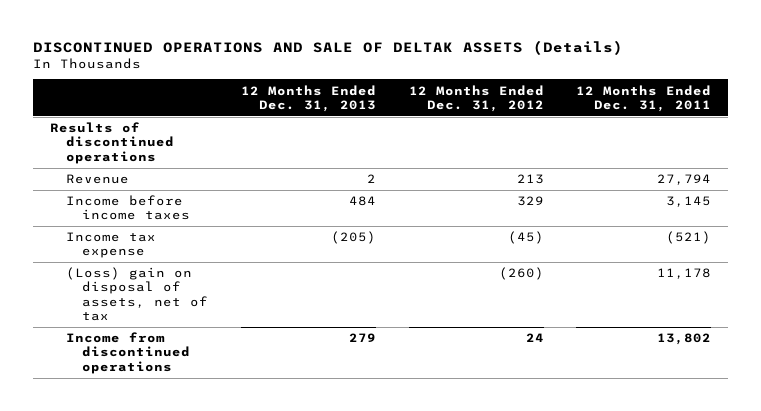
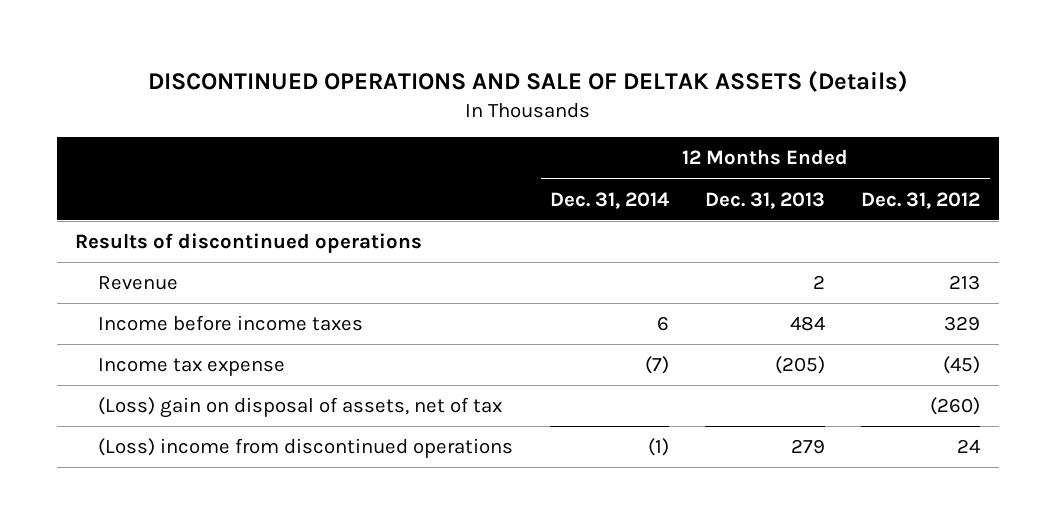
[576,84,712,112] 12 Months Ended Dec. 31, 2011 -> none
none -> [549,191,669,209] Dec. 31, 2014
[66,332,191,374] Income from discontinued operations -> [98,438,514,459] (Loss) income from discontinued operations

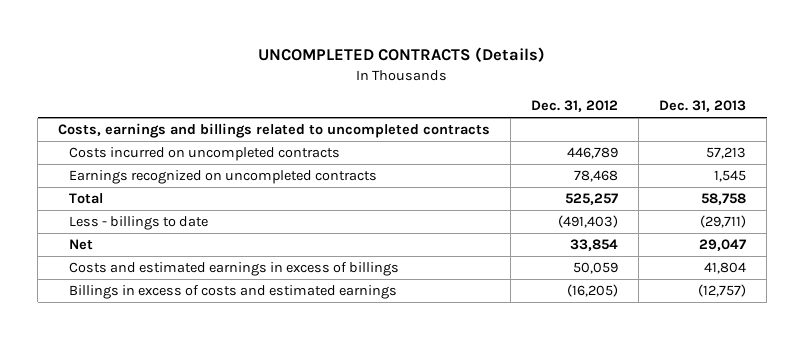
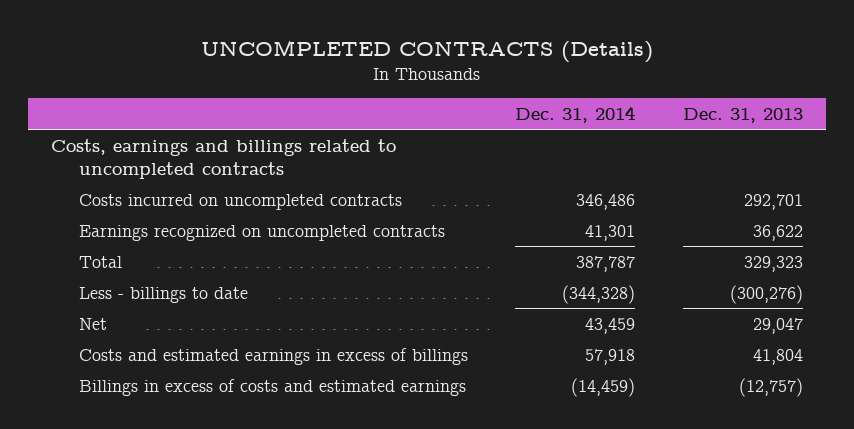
[531,100,619,113] Dec. 31, 2012 -> none
none -> [515,105,636,123] Dec. 31, 2014
[706,147,747,160] 57,213 -> [743,193,803,210] 292,701
[714,170,747,183] 1,545 -> [752,224,803,241] 36,622
[701,193,747,206] 58,758 -> [743,255,803,272] 329,323
[700,215,747,229] (29,711) -> [729,284,803,304] (300,276)

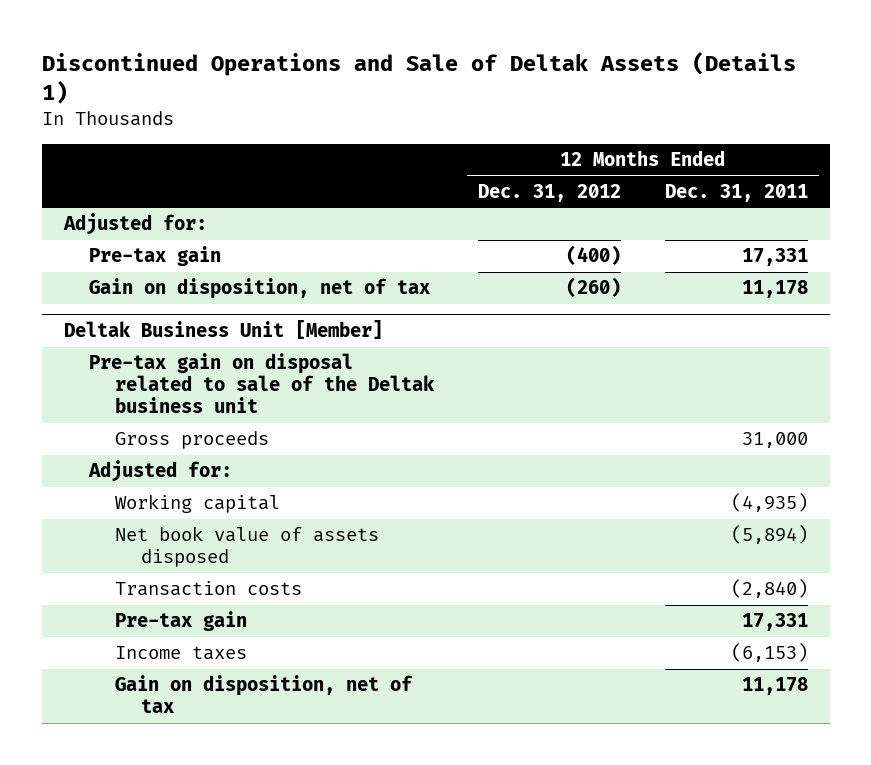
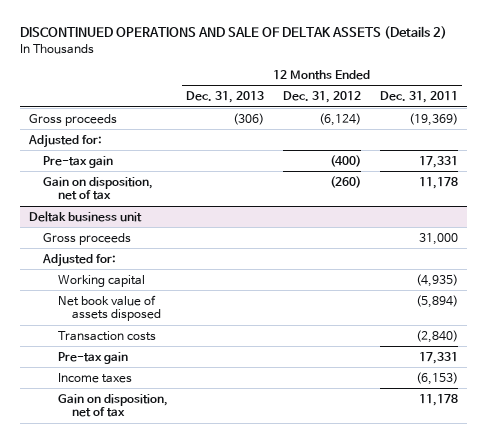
[41,51,796,104] Discontinued Operations and Sale of Deltak Assets (Details 1) -> [19,26,447,40] DISCONTINUED OPERATIONS AND SALE OF DELTAK ASSETS (Details 2)
none -> [186,91,265,104] Dec. 31, 2013
none -> [29,113,118,126] Gross proceeds
[89,353,435,414] Pre-tax gain on disposal related to sale of the Deltak business unit -> none
[63,320,383,340] Deltak Business Unit [Member] -> [29,210,143,222] Deltak business unit

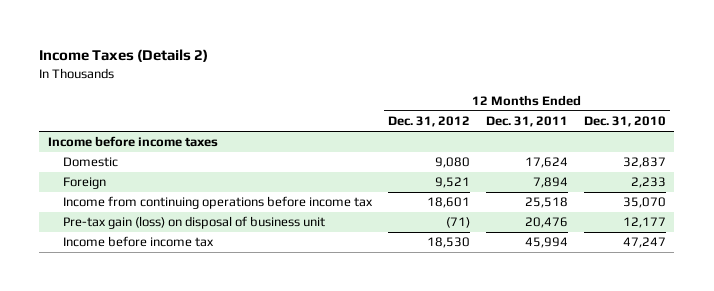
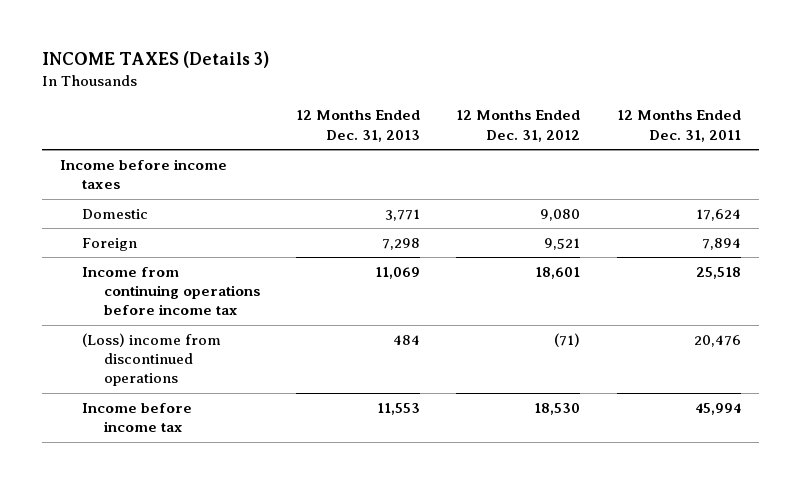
[39,48,209,62] Income Taxes (Details 2) -> [41,51,269,69] INCOME TAXES (Details 3)
[584,116,667,128] Dec. 31, 2010 -> none
none -> [296,110,421,142] 12 Months Ended Dec. 31, 2013
[63,216,326,230] Pre-tax gain (loss) on disposal of business unit -> [81,332,221,387] (Loss) income from discontinued operations

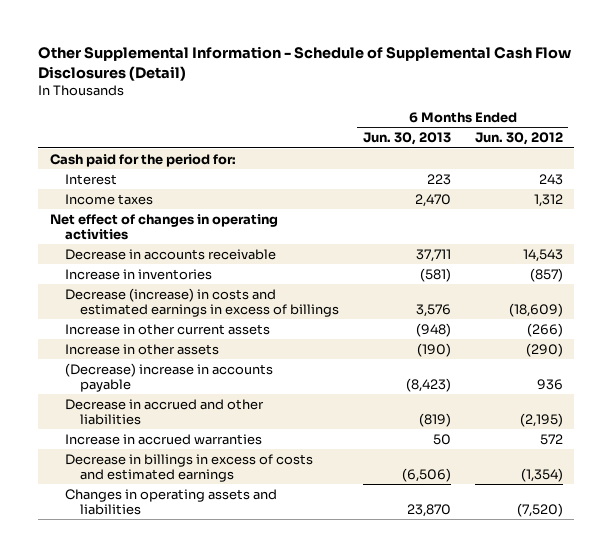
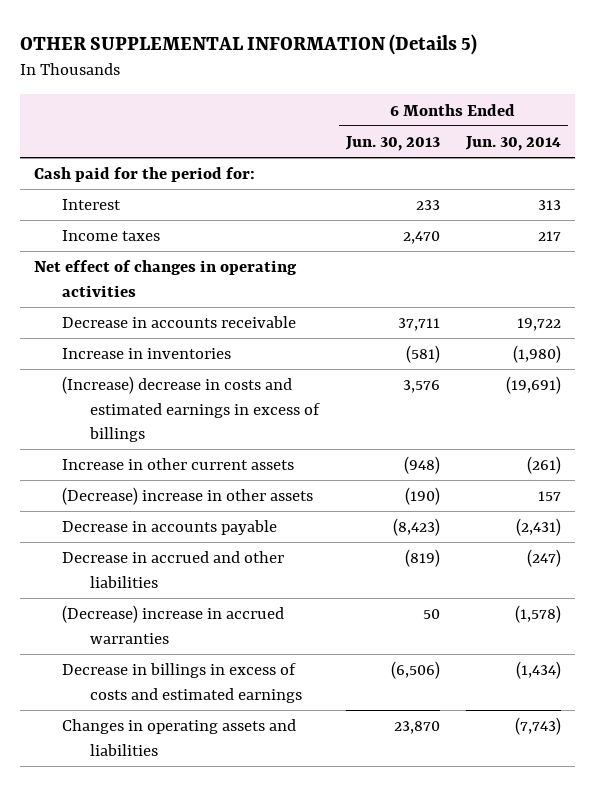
[37,45,571,81] Other Supplemental Information - Schedule of Supplemental Cash Flow Disclosures (Detail) -> [20,33,478,55] OTHER SUPPLEMENTAL INFORMATION (Details 5)
[474,132,563,146] Jun. 30, 2012 -> none
none -> [465,135,562,151] Jun. 30, 2014
[427,173,452,185] 223 -> [415,200,440,211] 233
[65,287,340,318] Decrease (increase) in costs and estimated earnings in excess of billings -> [61,376,320,443] (Increase) decrease in costs and estimated earnings in excess of billings
[65,343,220,355] Increase in other assets -> [61,487,313,506] (Decrease) increase in other assets
[65,362,274,393] (Decrease) increase in accounts payable -> [61,520,277,536] Decrease in accounts payable
[65,433,263,445] Increase in accrued warranties -> [61,605,284,644] (Decrease) increase in accrued warranties

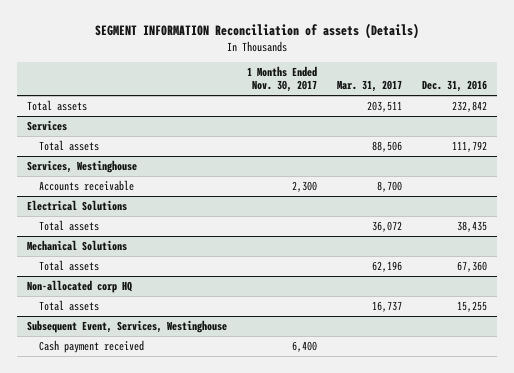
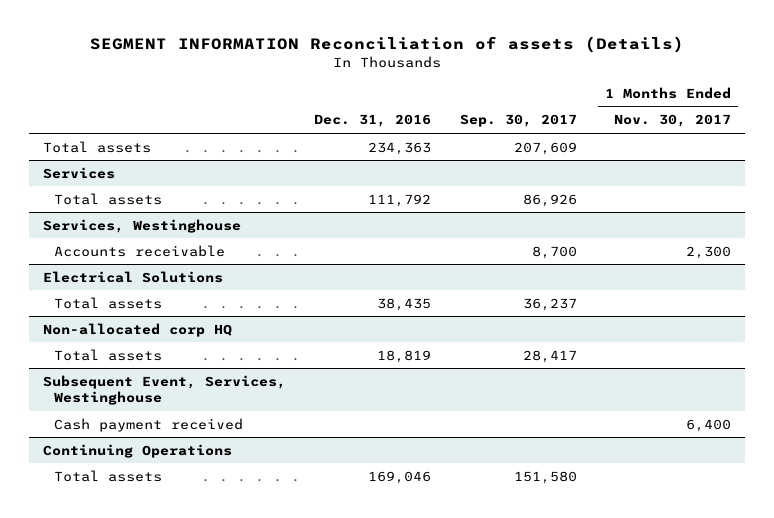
[336,80,402,93] Mar. 31, 2017 -> none
none -> [459,114,577,128] Sep. 30, 2017
[451,100,487,112] 232,842 -> [368,141,432,155] 234,363
[27,239,128,251] Mechanical Solutions -> none
[38,259,99,271] Total assets -> none
[456,300,487,312] 15,255 -> [377,349,432,363] 18,819
none -> [42,443,232,458] Continuing Operations
none -> [53,469,162,482] Total assets

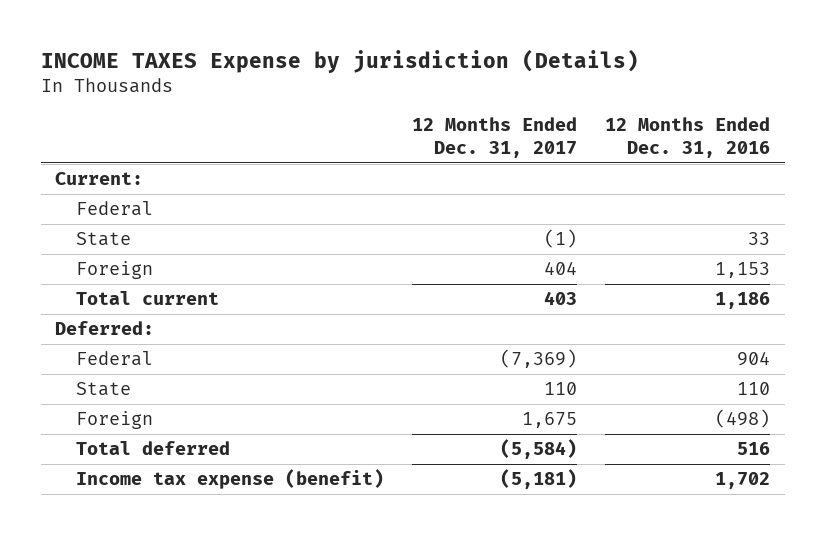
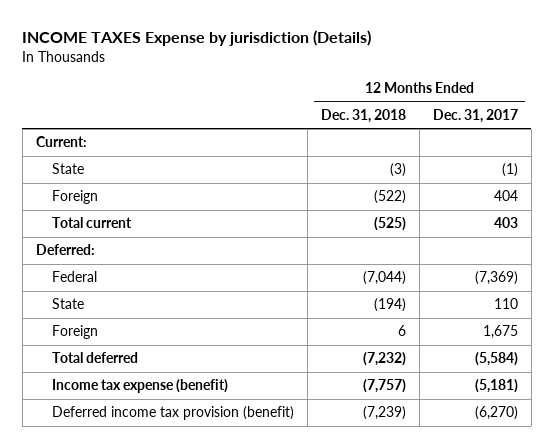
[605,117,771,158] 12 Months Ended Dec. 31, 2016 -> none
none -> [321,108,407,123] Dec. 31, 2018
[76,201,154,217] Federal -> none
none -> [52,406,295,421] Deferred income tax provision (benefit)

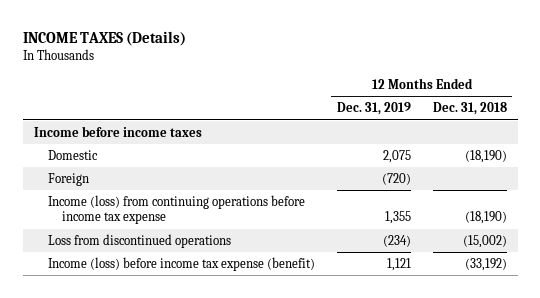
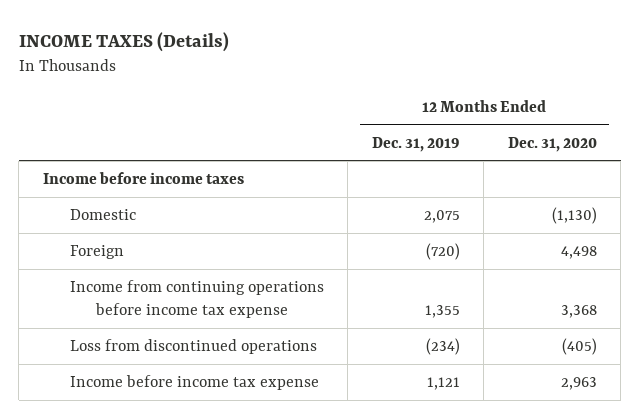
[432,102,507,116] Dec. 31, 2018 -> none
none -> [507,136,597,152] Dec. 31, 2020
[47,195,305,225] Income (loss) from continuing operations before income tax expense -> [69,279,324,319] Income from continuing operations before income tax expense
[47,257,315,272] Income (loss) before income tax expense (benefit) -> [69,374,319,390] Income before income tax expense

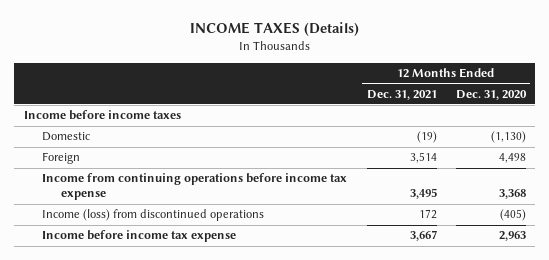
[371,136,460,152] Dec. 31, 2019 -> none
none -> [366,89,437,100] Dec. 31, 2021
[69,338,317,354] Loss from discontinued operations -> [42,209,265,222] Income (loss) from discontinued operations

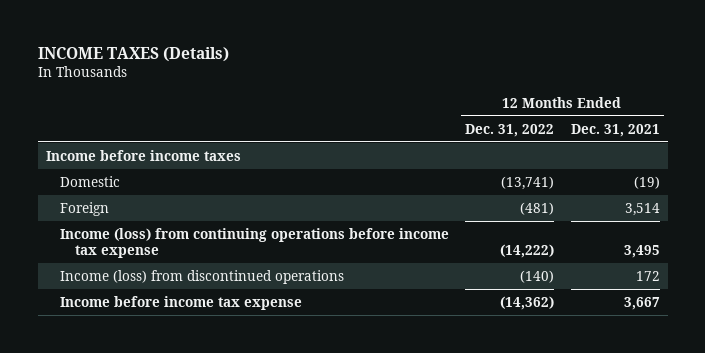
[455,89,527,100] Dec. 31, 2020 -> none
none -> [465,123,555,137] Dec. 31, 2022
[42,173,348,201] Income from continuing operations before income tax expense -> [60,227,450,259] Income (loss) from continuing operations before income tax expense

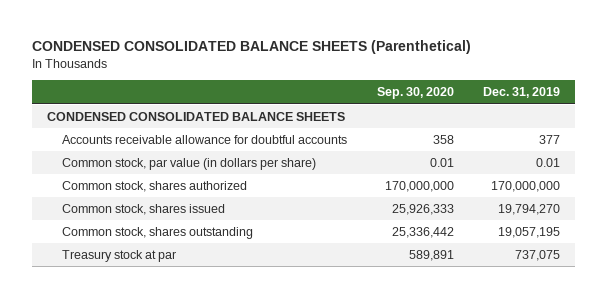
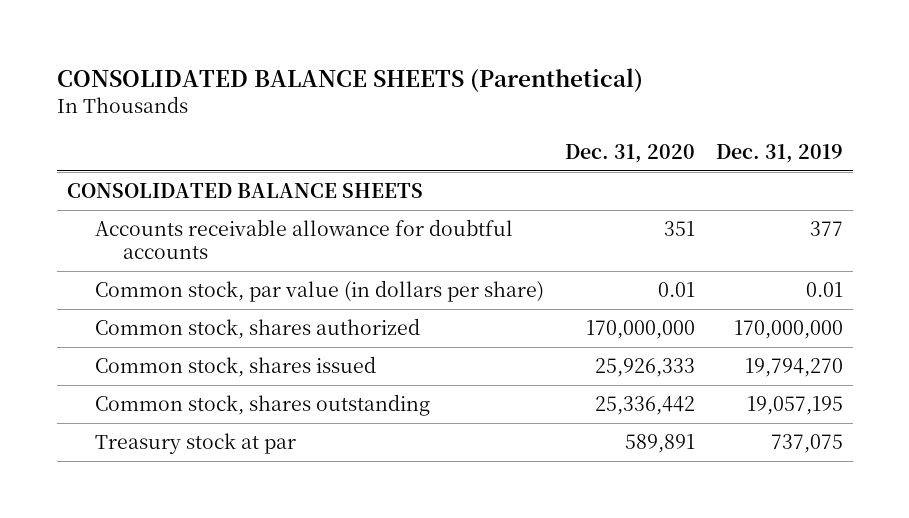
[32,40,472,55] CONDENSED CONSOLIDATED BALANCE SHEETS (Parenthetical) -> [56,67,643,92] CONSOLIDATED BALANCE SHEETS (Parenthetical)
[376,87,454,100] Sep. 30, 2020 -> none
none -> [564,143,695,163] Dec. 31, 2020
[46,111,345,121] CONDENSED CONSOLIDATED BALANCE SHEETS -> [66,183,423,199] CONSOLIDATED BALANCE SHEETS

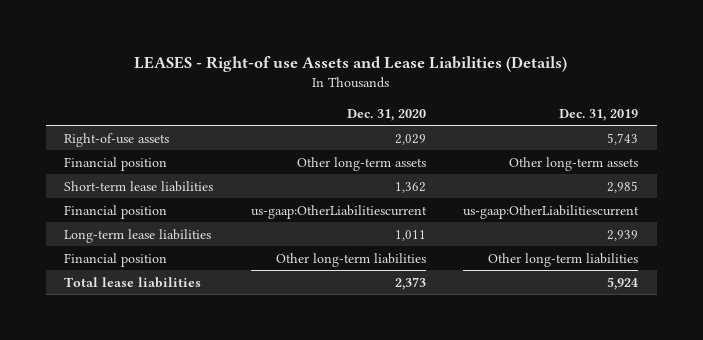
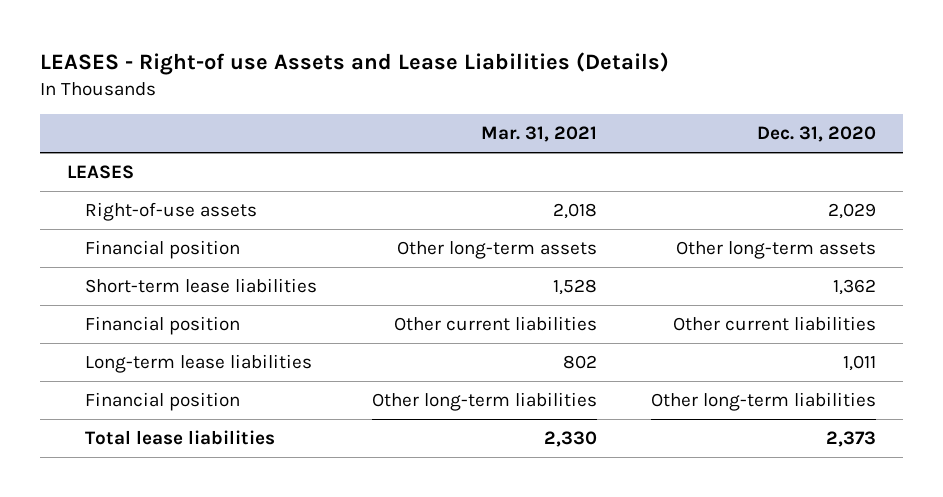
[559,108,639,121] Dec. 31, 2019 -> none
none -> [480,125,597,142] Mar. 31, 2021
none -> [66,165,134,180] LEASES
[250,204,427,219] us-gaap:OtherLiabilitiescurrent -> [672,316,876,332] Other current liabilities

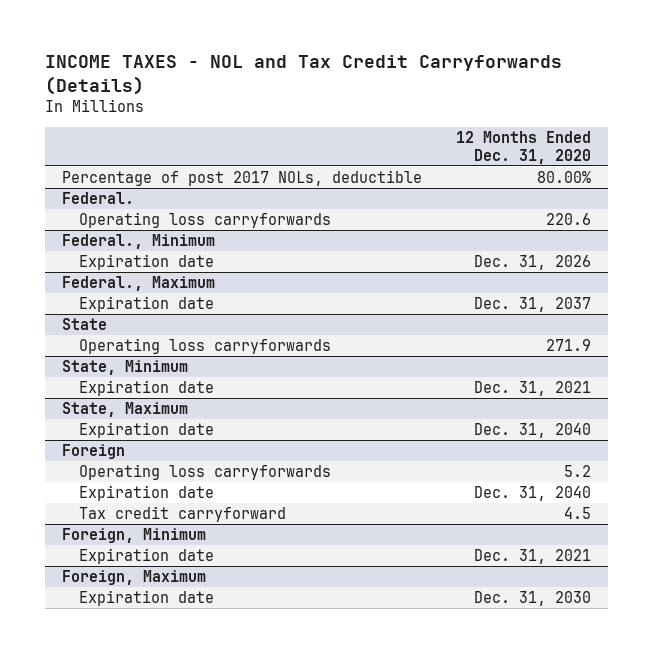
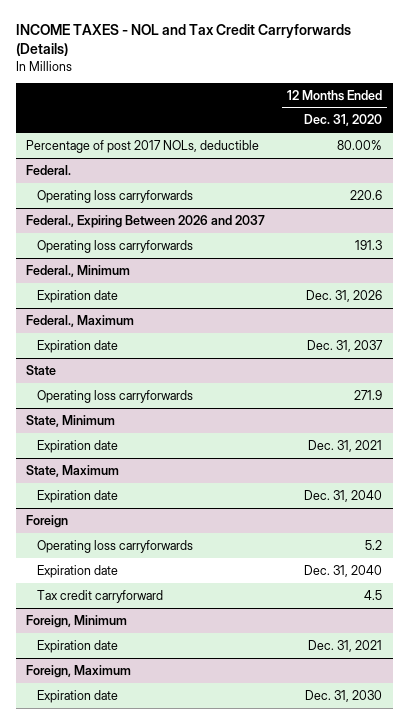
none -> [26,214,266,228] Federal., Expiring Between 2026 and 2037
none -> [37,239,194,253] Operating loss carryforwards

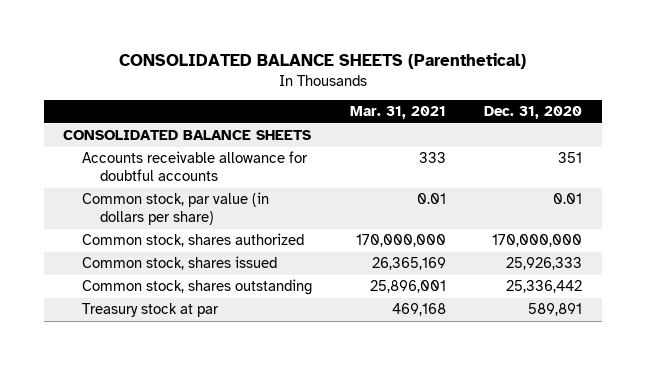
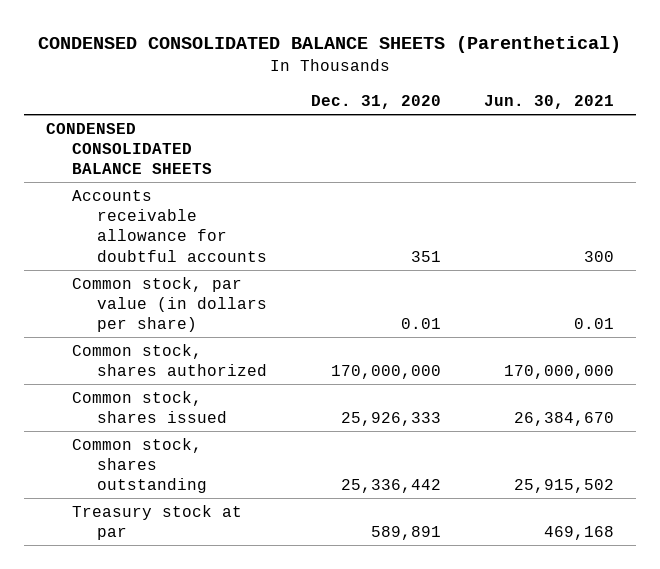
[118,53,526,70] CONSOLIDATED BALANCE SHEETS (Parenthetical) -> [38,36,622,54] CONDENSED CONSOLIDATED BALANCE SHEETS (Parenthetical)
[349,106,446,120] Mar. 31, 2021 -> none
none -> [484,95,615,110] Jun. 30, 2021
[62,130,311,141] CONSOLIDATED BALANCE SHEETS -> [45,122,212,175] CONDENSED CONSOLIDATED BALANCE SHEETS

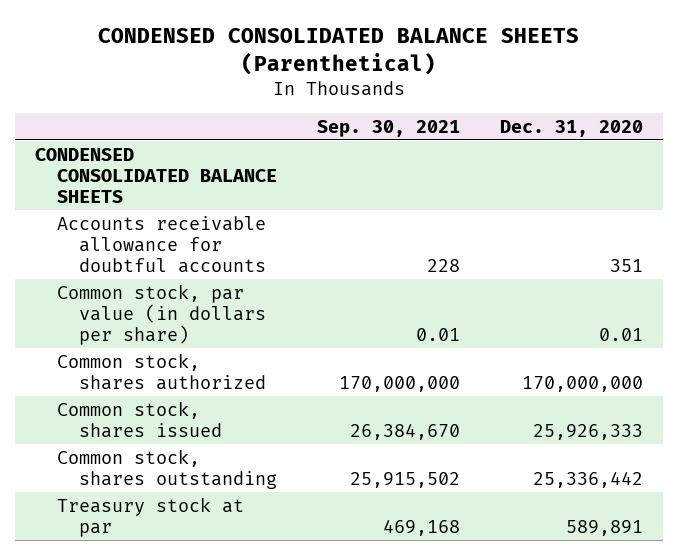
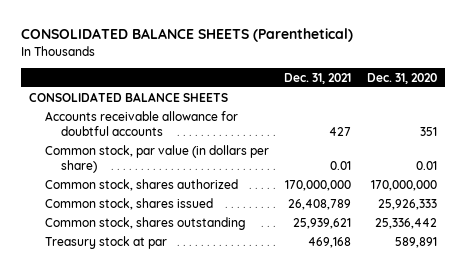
[97,27,579,75] CONDENSED CONSOLIDATED BALANCE SHEETS (Parenthetical) -> [20,28,353,43] CONSOLIDATED BALANCE SHEETS (Parenthetical)
[317,119,461,137] Sep. 30, 2021 -> none
none -> [284,72,352,84] Dec. 31, 2021
[34,147,277,204] CONDENSED CONSOLIDATED BALANCE SHEETS -> [28,91,228,102] CONSOLIDATED BALANCE SHEETS

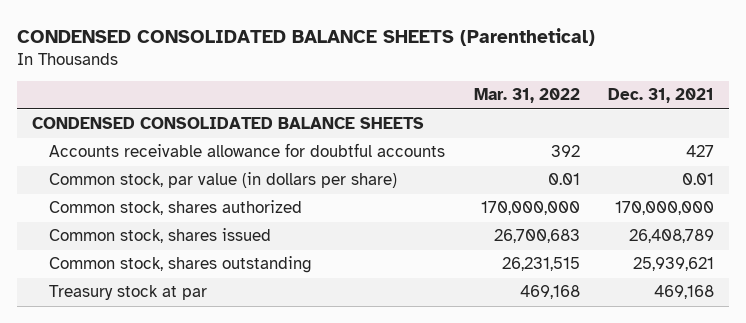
[20,28,353,43] CONSOLIDATED BALANCE SHEETS (Parenthetical) -> [17,27,596,46] CONDENSED CONSOLIDATED BALANCE SHEETS (Parenthetical)
[367,72,438,84] Dec. 31, 2020 -> none
none -> [473,88,580,104] Mar. 31, 2022
[28,91,228,102] CONSOLIDATED BALANCE SHEETS -> [31,117,424,130] CONDENSED CONSOLIDATED BALANCE SHEETS

